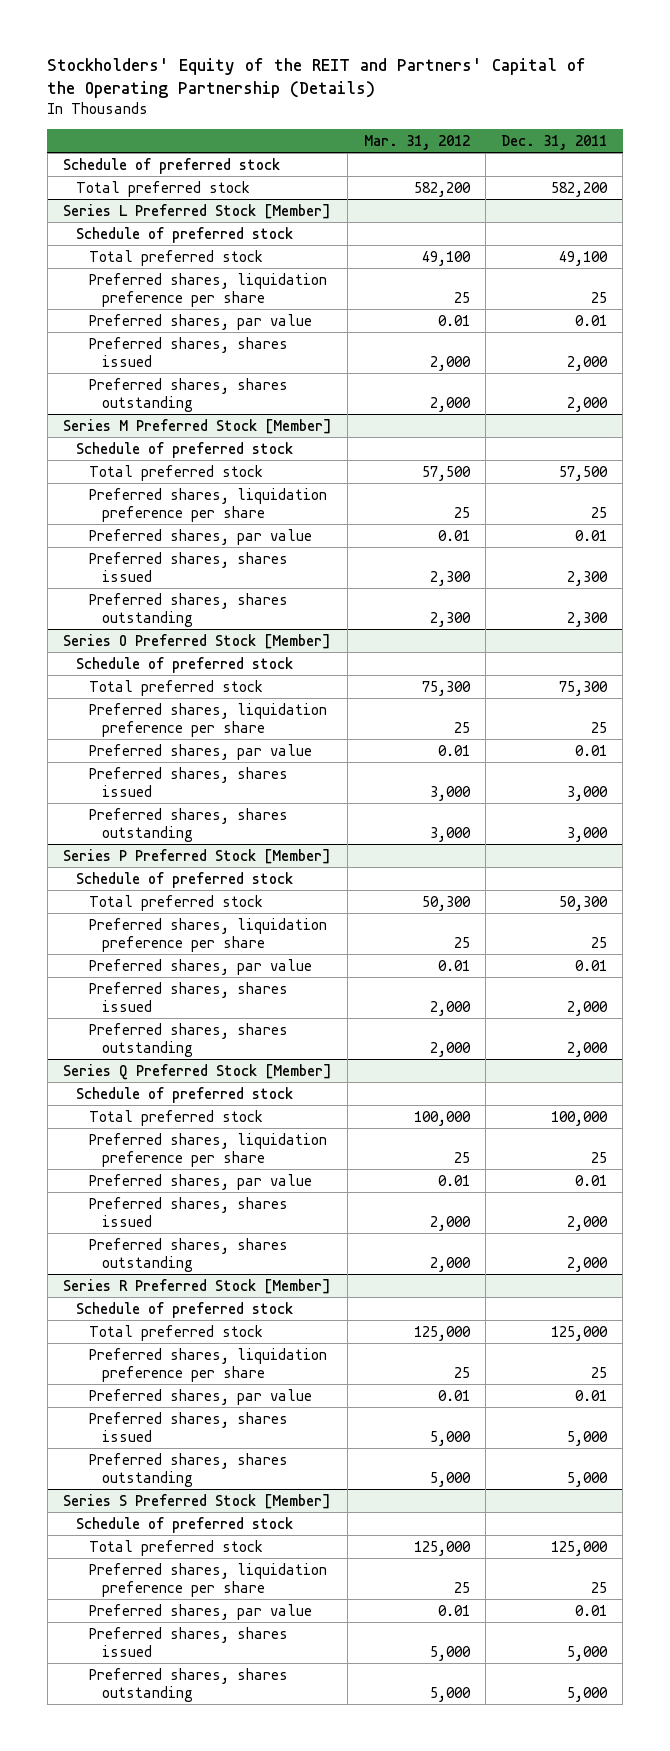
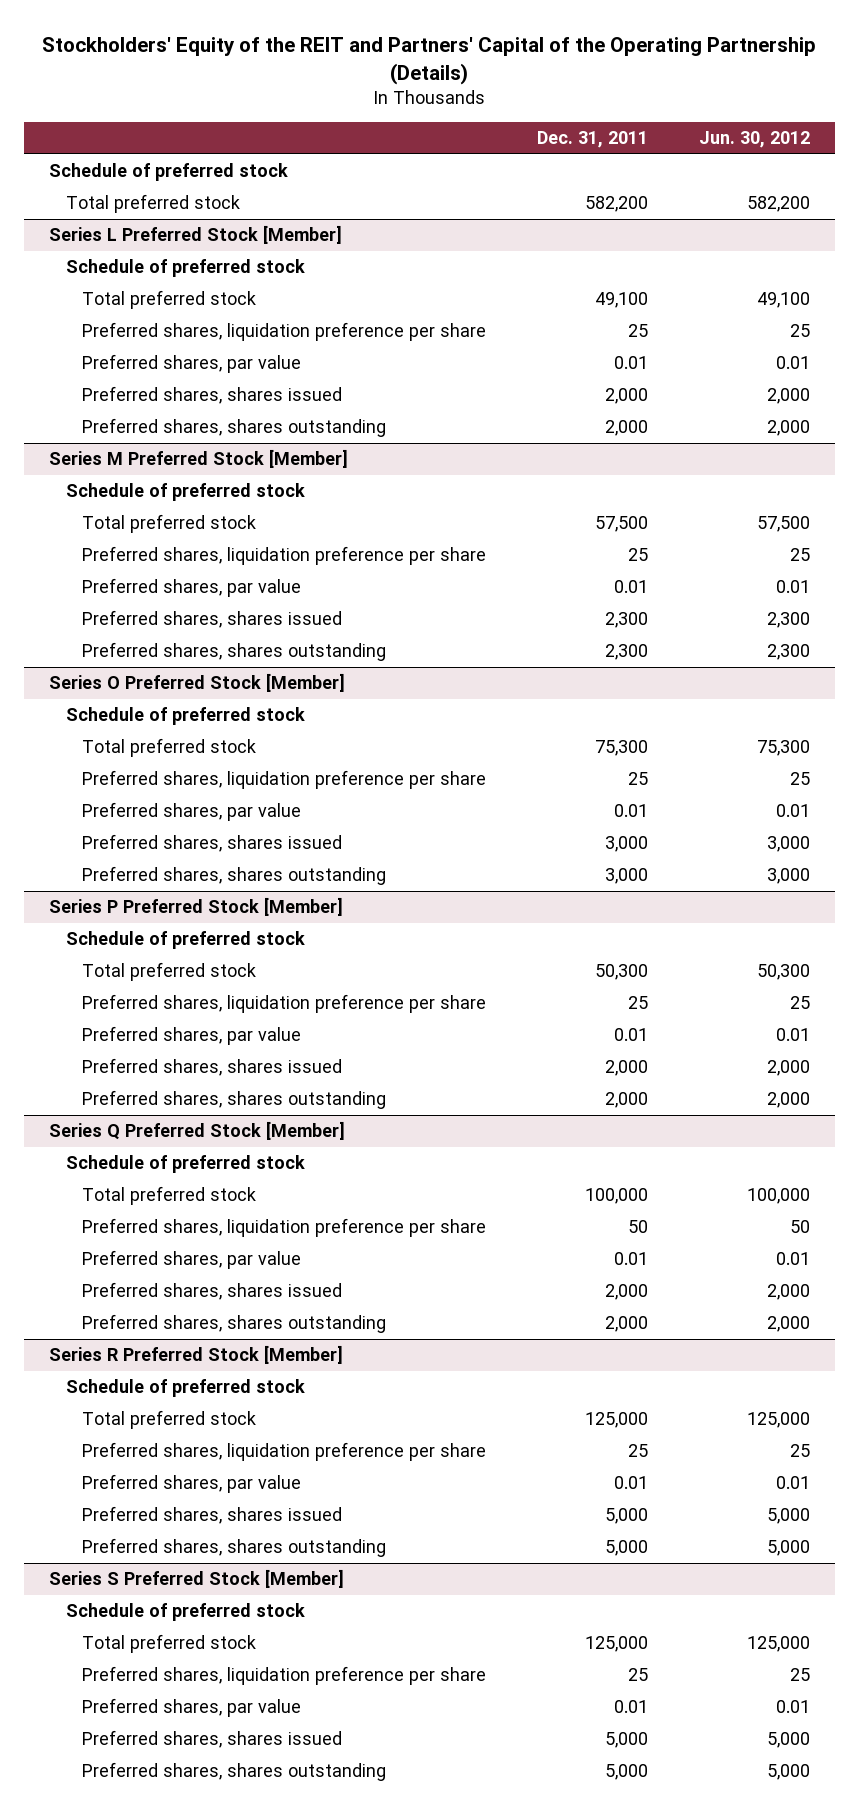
[363,134,470,150] Mar. 31, 2012 -> none
none -> [698,131,810,149] Jun. 30, 2012
[591,1151,608,1163] 25 -> [627,1220,648,1234] 50

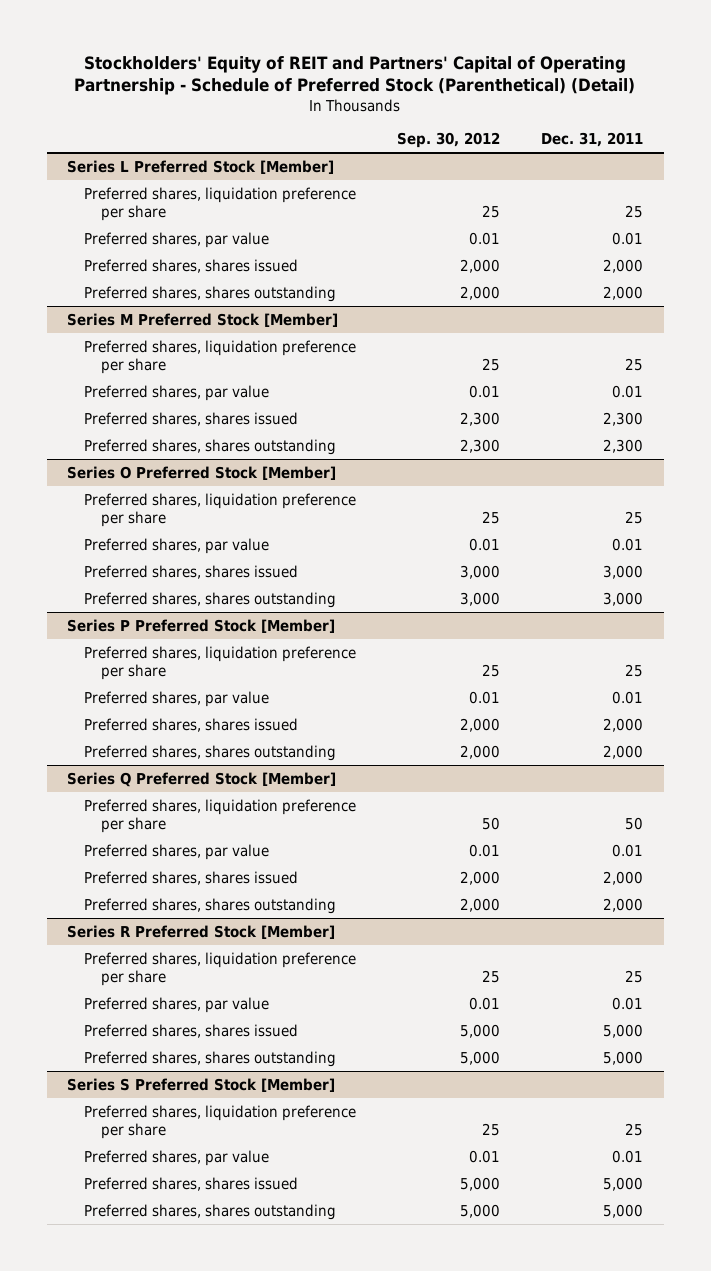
[42,36,817,85] Stockholders' Equity of the REIT and Partners' Capital of the Operating Partnership (Details) -> [74,55,636,96] Stockholders' Equity of REIT and Partners' Capital of Operating Partnership - Schedule of Preferred Stock (Parenthetical) (Detail)
[698,131,810,149] Jun. 30, 2012 -> none
none -> [397,131,501,148] Sep. 30, 2012
[49,163,289,182] Schedule of preferred stock -> none
[65,194,240,214] Total preferred stock -> none
[65,259,305,278] Schedule of preferred stock -> none
[82,290,257,310] Total preferred stock -> none
[65,483,305,502] Schedule of preferred stock -> none
[82,514,257,534] Total preferred stock -> none
[65,707,305,726] Schedule of preferred stock -> none
[82,738,257,758] Total preferred stock -> none
[65,931,305,950] Schedule of preferred stock -> none
[82,962,257,982] Total preferred stock -> none
[65,1155,305,1174] Schedule of preferred stock -> none
[82,1186,257,1206] Total preferred stock -> none
[65,1379,305,1398] Schedule of preferred stock -> none
[82,1410,257,1430] Total preferred stock -> none
[65,1603,305,1622] Schedule of preferred stock -> none
[82,1634,257,1654] Total preferred stock -> none

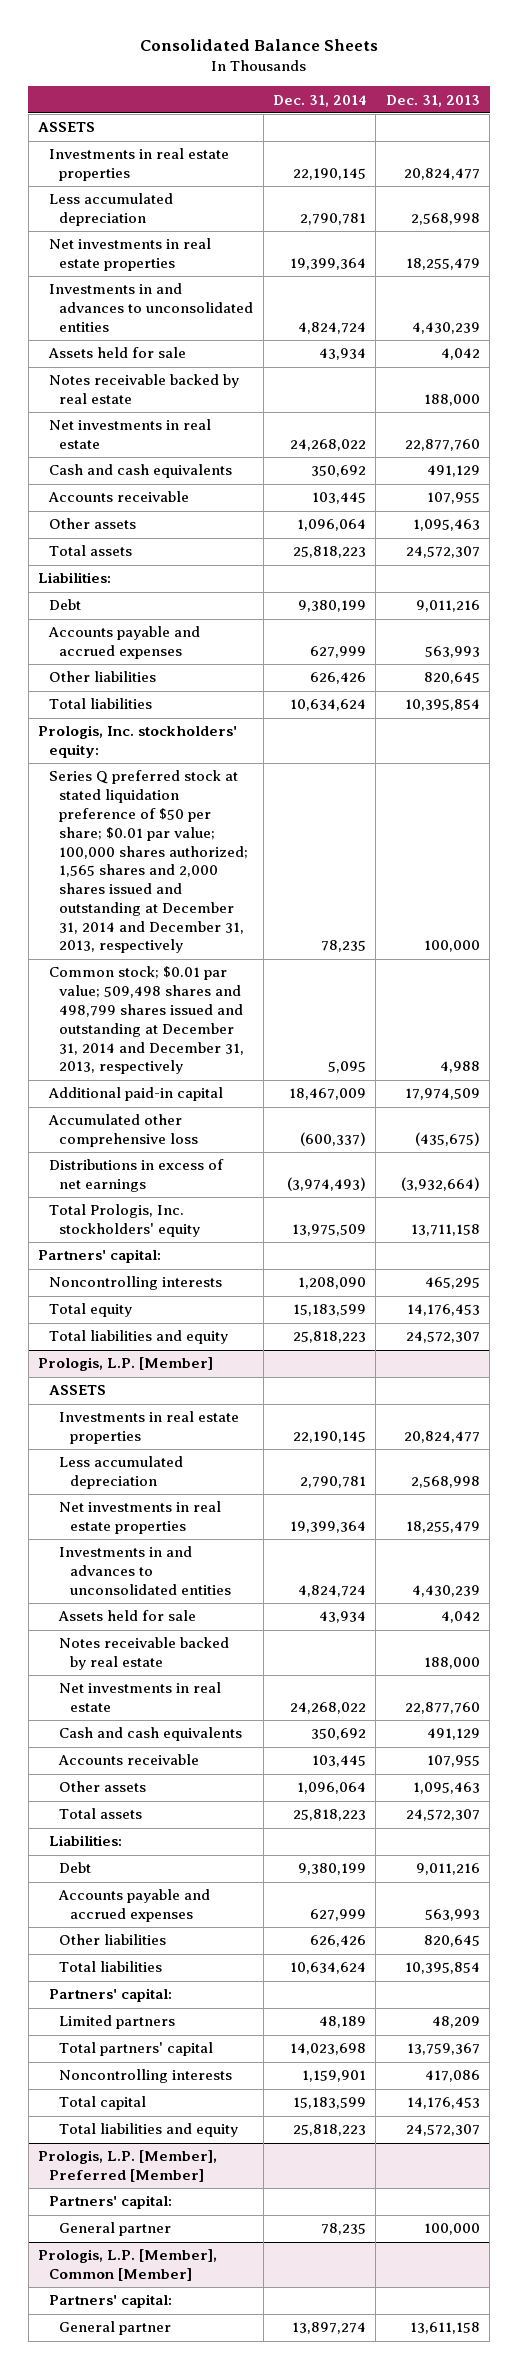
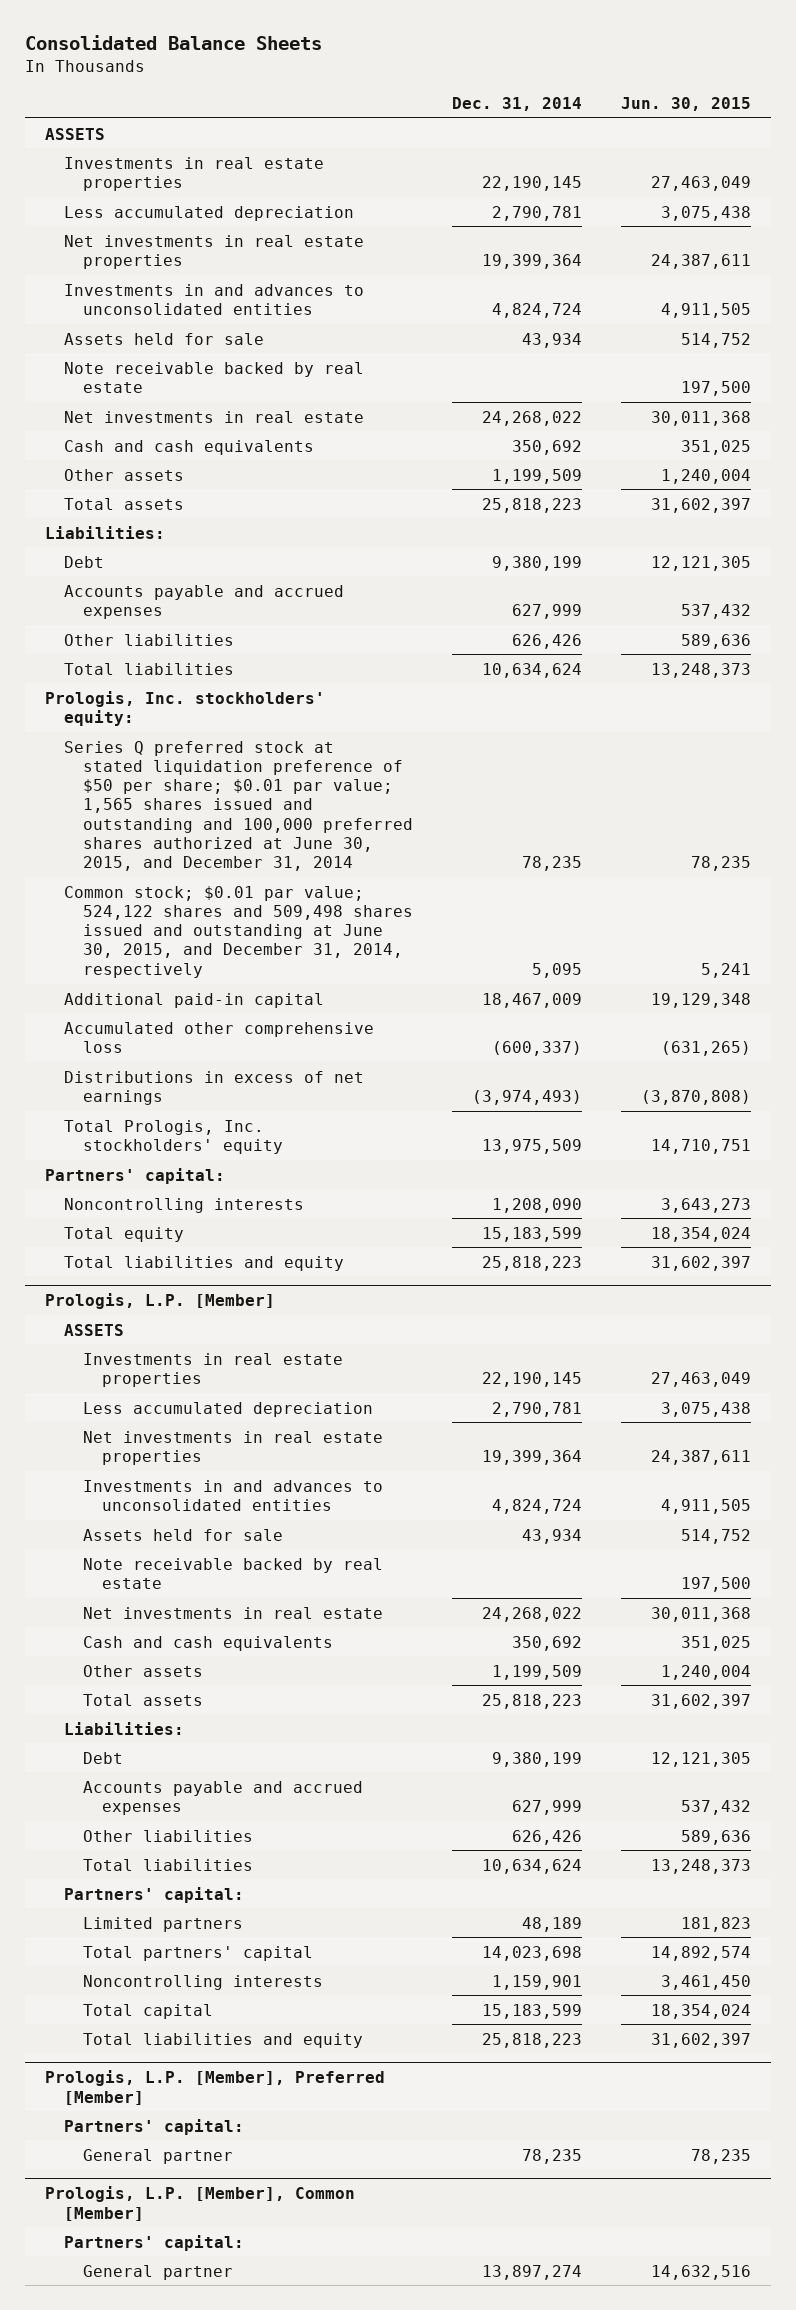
[385,94,480,107] Dec. 31, 2013 -> none
none -> [621,96,752,111] Jun. 30, 2015
[48,374,239,405] Notes receivable backed by real estate -> [63,361,364,393] Note receivable backed by real estate
[47,491,189,503] Accounts receivable -> none
[296,519,366,532] 1,096,064 -> [492,468,583,484] 1,199,509
[48,770,249,954] Series Q preferred stock at stated liquidation preference of $50 per share; $0.01 par value; 100,000 shares authorized; 1,565 shares and 2,000 shares issued and outstanding at December 31, 2014 and December 31, 2013, respectively -> [63,740,414,872] Series Q preferred stock at stated liquidation preference of $50 per share; $0.01 par value; 1,565 shares issued and outstanding and 100,000 preferred shares authorized at June 30, 2015, and December 31, 2014
[48,966,245,1075] Common stock; $0.01 par value; 509,498 shares and 498,799 shares issued and outstanding at December 31, 2014 and December 31, 2013, respectively -> [63,885,414,978] Common stock; $0.01 par value; 524,122 shares and 509,498 shares issued and outstanding at June 30, 2015, and December 31, 2014, respectively
[59,1637,230,1671] Notes receivable backed by real estate -> [83,1557,384,1589] Note receivable backed by real estate
[58,1754,200,1766] Accounts receivable -> none
[296,1782,366,1795] 1,096,064 -> [492,1664,583,1680] 1,199,509

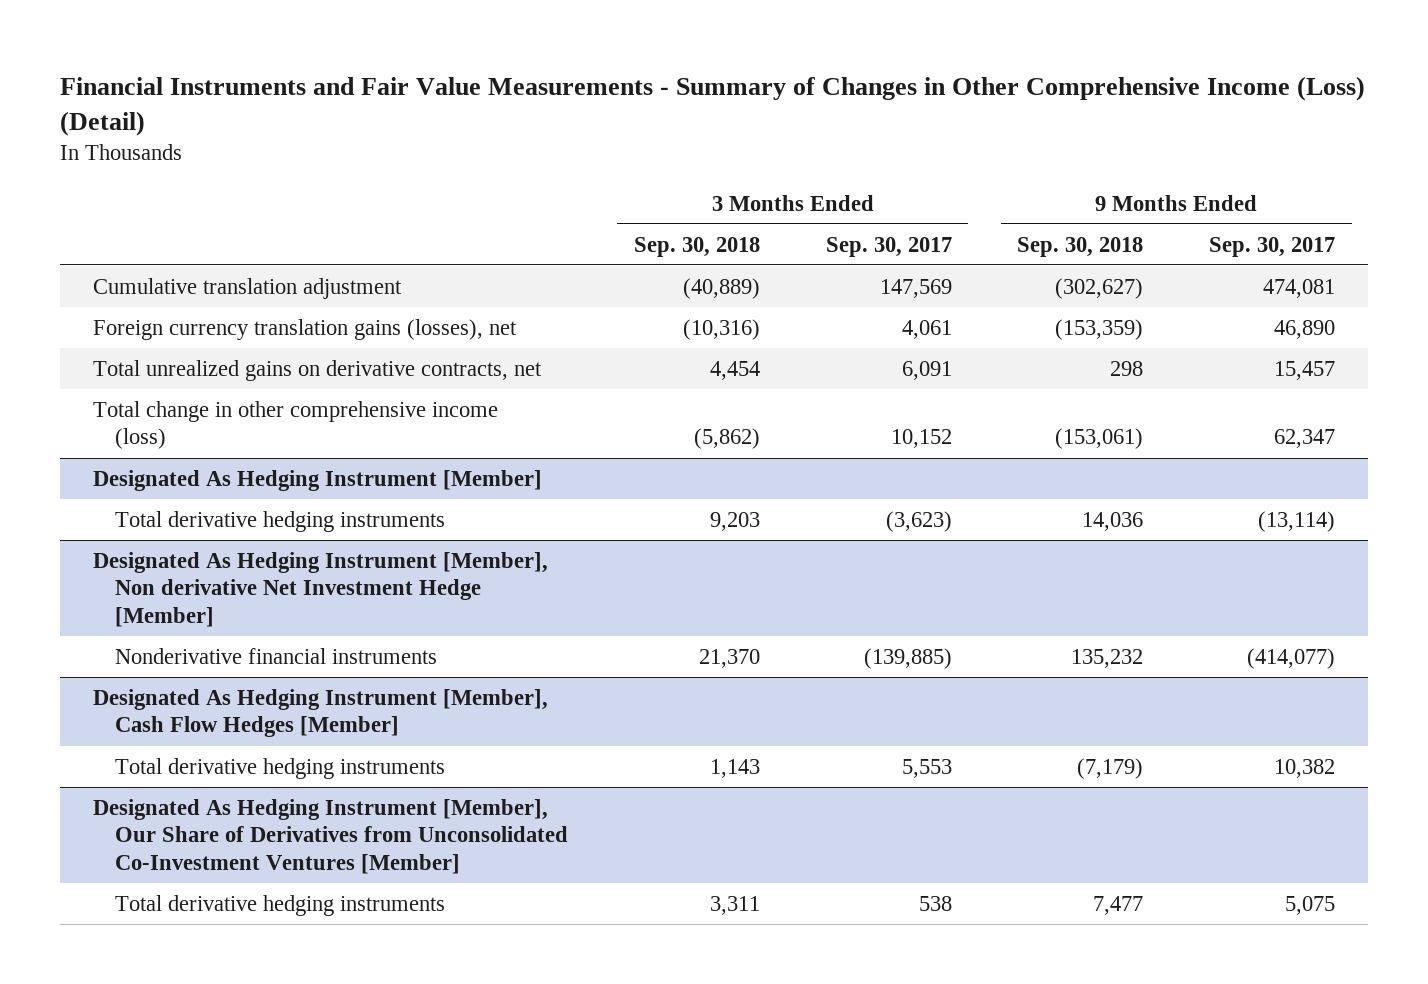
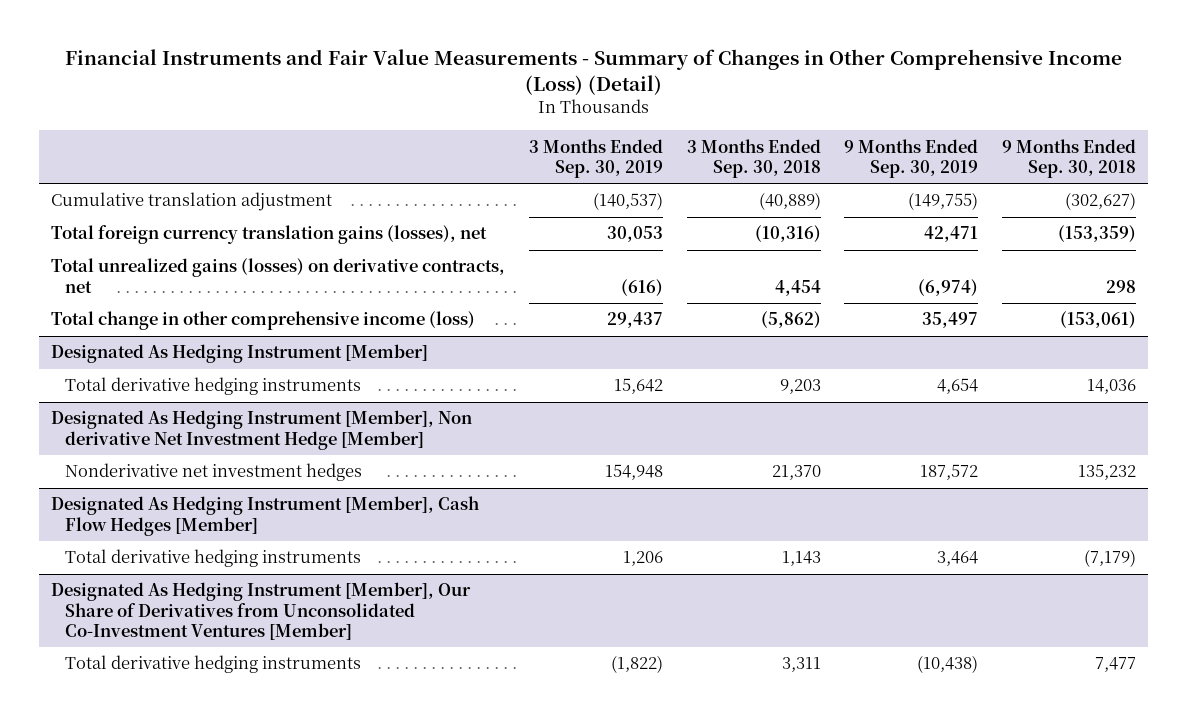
[825,236,952,257] Sep. 30, 2017 -> none
[1209,236,1336,257] Sep. 30, 2017 -> none
none -> [528,138,663,178] 3 Months Ended Sep. 30, 2019
none -> [844,138,979,178] 9 Months Ended Sep. 30, 2019
[93,318,518,340] Foreign currency translation gains (losses), net -> [50,225,487,245] Total foreign currency translation gains (losses), net
[93,359,543,381] Total unrealized gains on derivative contracts, net -> [50,258,505,293] Total unrealized gains (losses) on derivative contracts, net
[114,647,437,664] Nonderivative financial instruments -> [64,463,362,482] Nonderivative net investment hedges

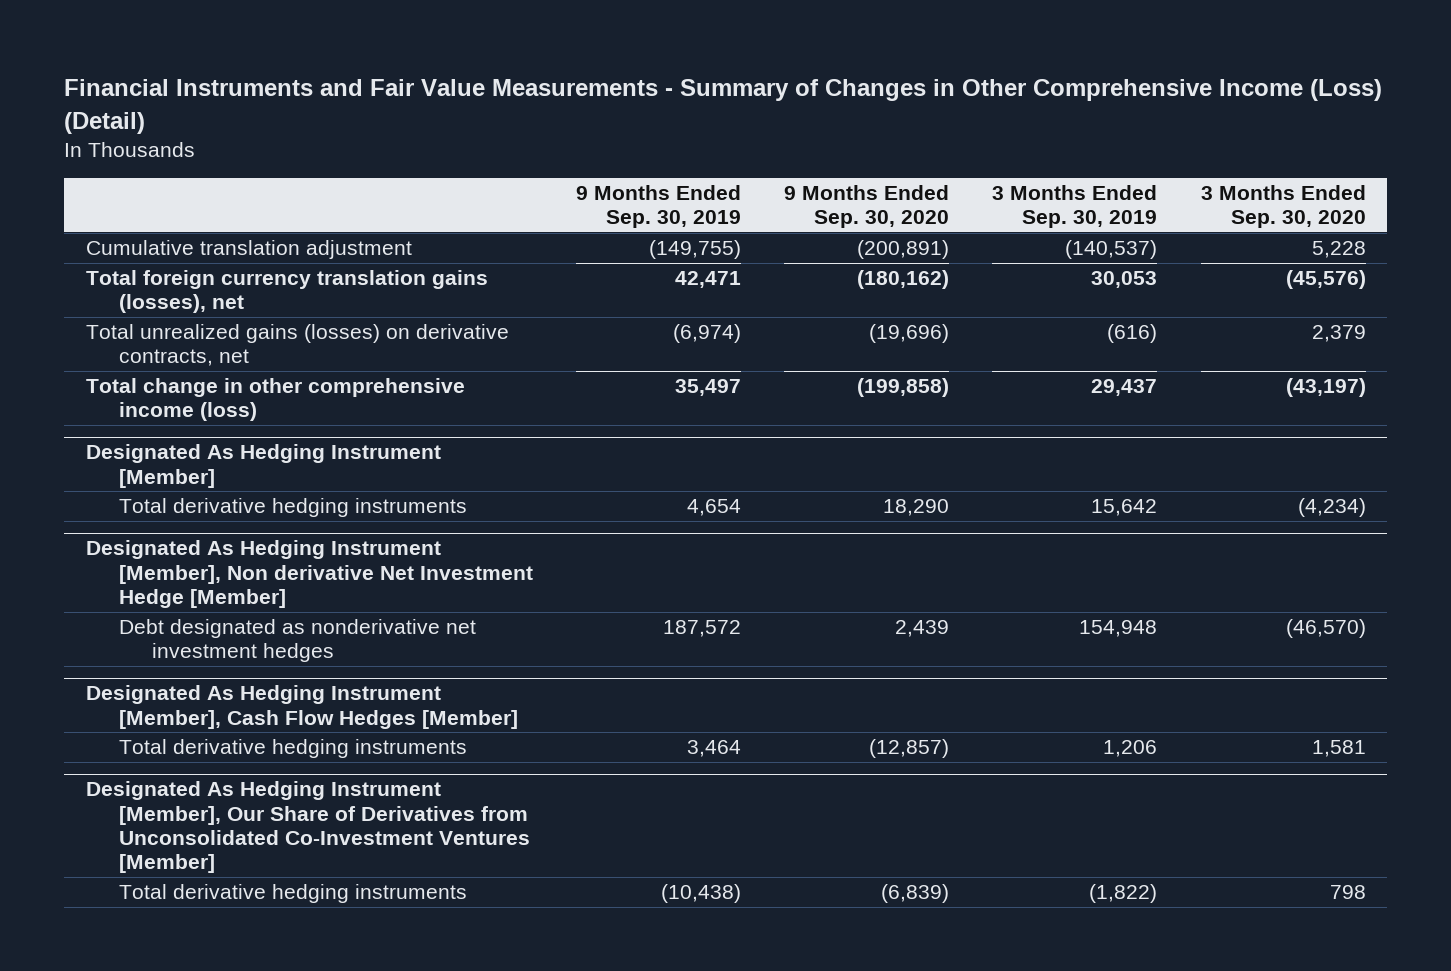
[686,138,821,178] 3 Months Ended Sep. 30, 2018 -> none
[1002,138,1137,178] 9 Months Ended Sep. 30, 2018 -> none
none -> [784,184,950,228] 9 Months Ended Sep. 30, 2020
none -> [1200,184,1366,228] 3 Months Ended Sep. 30, 2020
[64,463,362,482] Nonderivative net investment hedges -> [118,619,476,663] Debt designated as nonderivative net investment hedges

